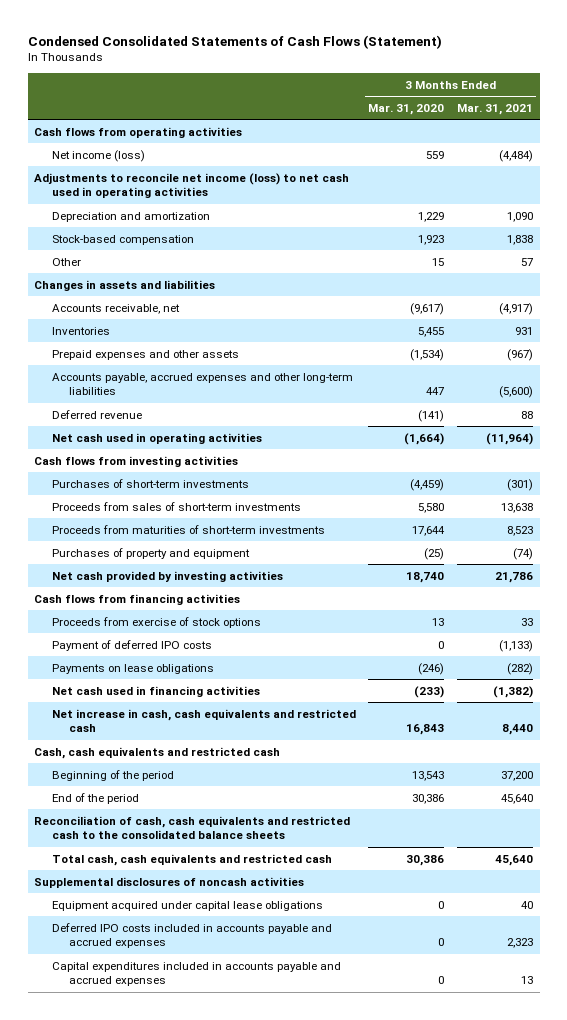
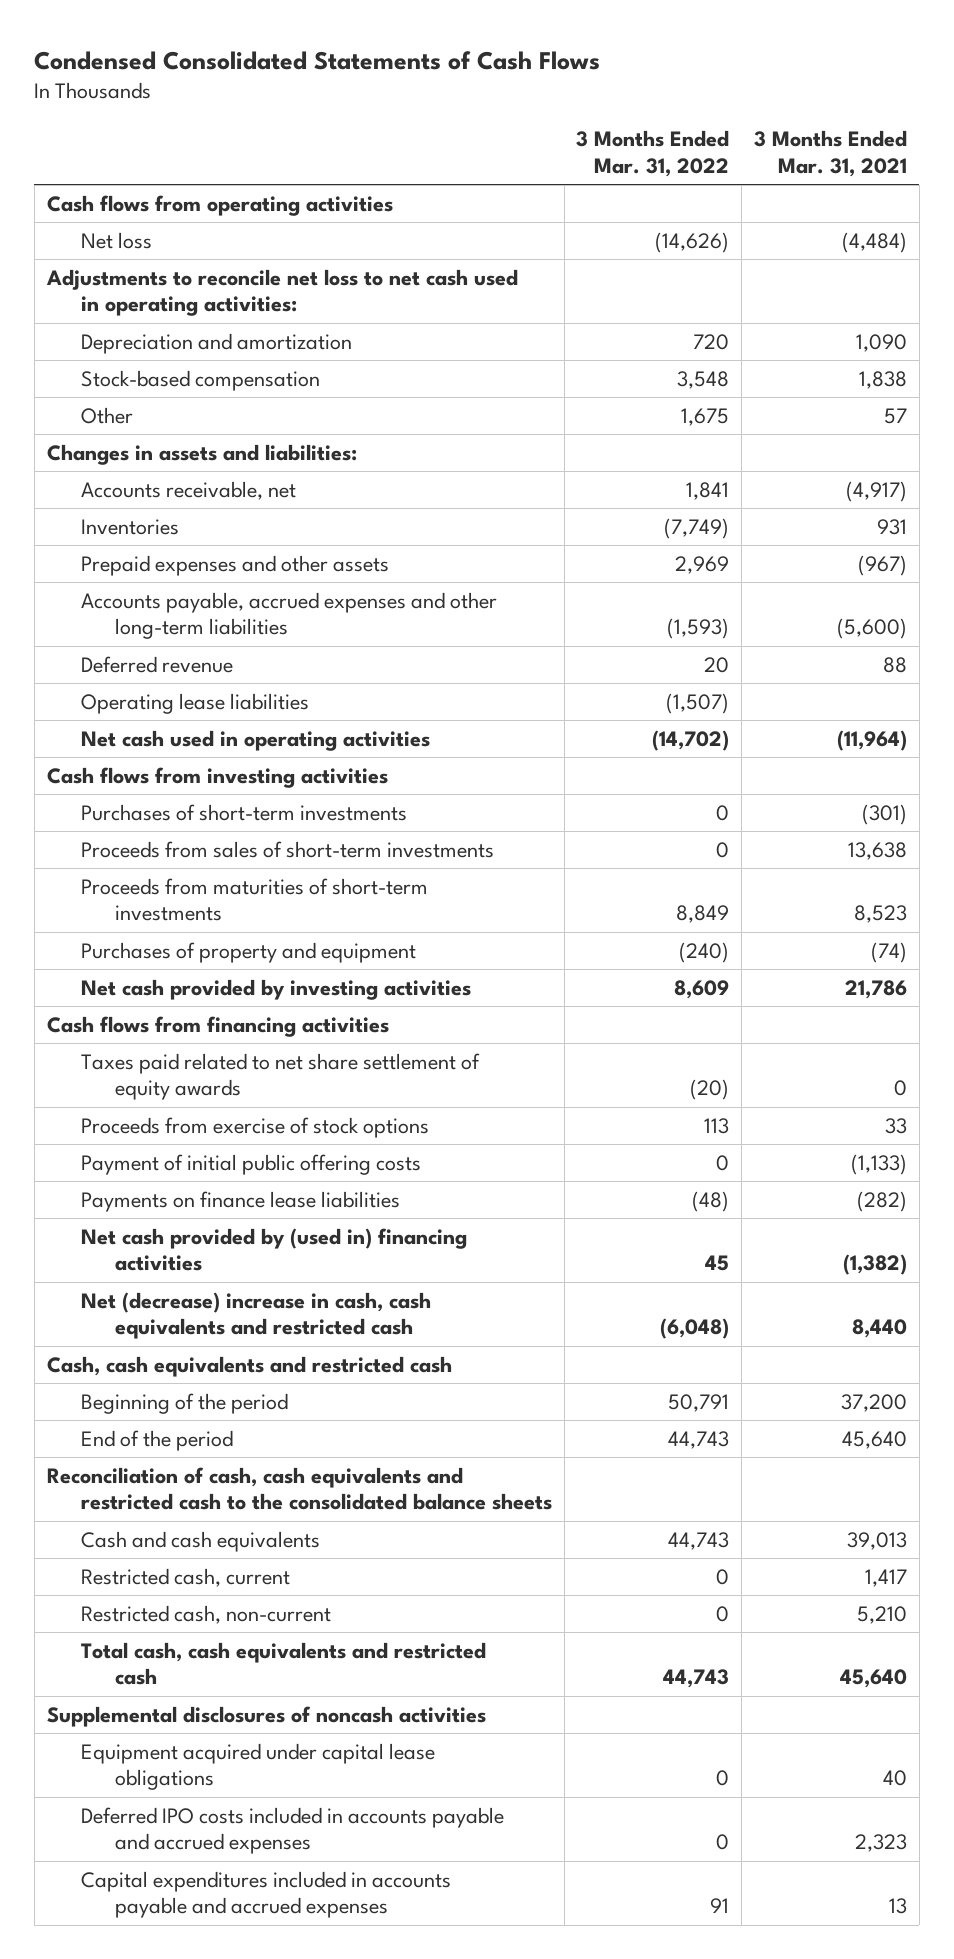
[27,34,442,49] Condensed Consolidated Statements of Cash Flows (Statement) -> [34,50,601,70] Condensed Consolidated Statements of Cash Flows
[368,103,445,115] Mar. 31, 2020 -> none
none -> [576,130,730,177] 3 Months Ended Mar. 31, 2022
[51,149,145,162] Net income (loss) -> [80,231,152,249] Net loss
[34,172,350,199] Adjustments to reconcile net income (loss) to net cash used in operating activities -> [45,268,518,317] Adjustments to reconcile net loss to net cash used in operating activities:
[34,279,216,291] Changes in assets and liabilities -> [46,443,357,465] Changes in assets and liabilities:
none -> [80,692,309,714] Operating lease liabilities
none -> [80,1052,480,1101] Taxes paid related to net share settlement of equity awards
[51,639,212,651] Payment of deferred IPO costs -> [80,1153,421,1175] Payment of initial public offering costs
[51,663,214,674] Payments on lease obligations -> [80,1190,400,1212] Payments on finance lease liabilities
[51,685,260,697] Net cash used in financing activities -> [80,1227,467,1272] Net cash provided by (used in) financing activities
[51,708,356,733] Net increase in cash, cash equivalents and restricted cash -> [80,1291,431,1340] Net (decrease) increase in cash, cash equivalents and restricted cash
none -> [80,1530,320,1552] Cash and cash equivalents
none -> [80,1567,290,1587] Restricted cash, current
none -> [80,1604,331,1624] Restricted cash, non-current

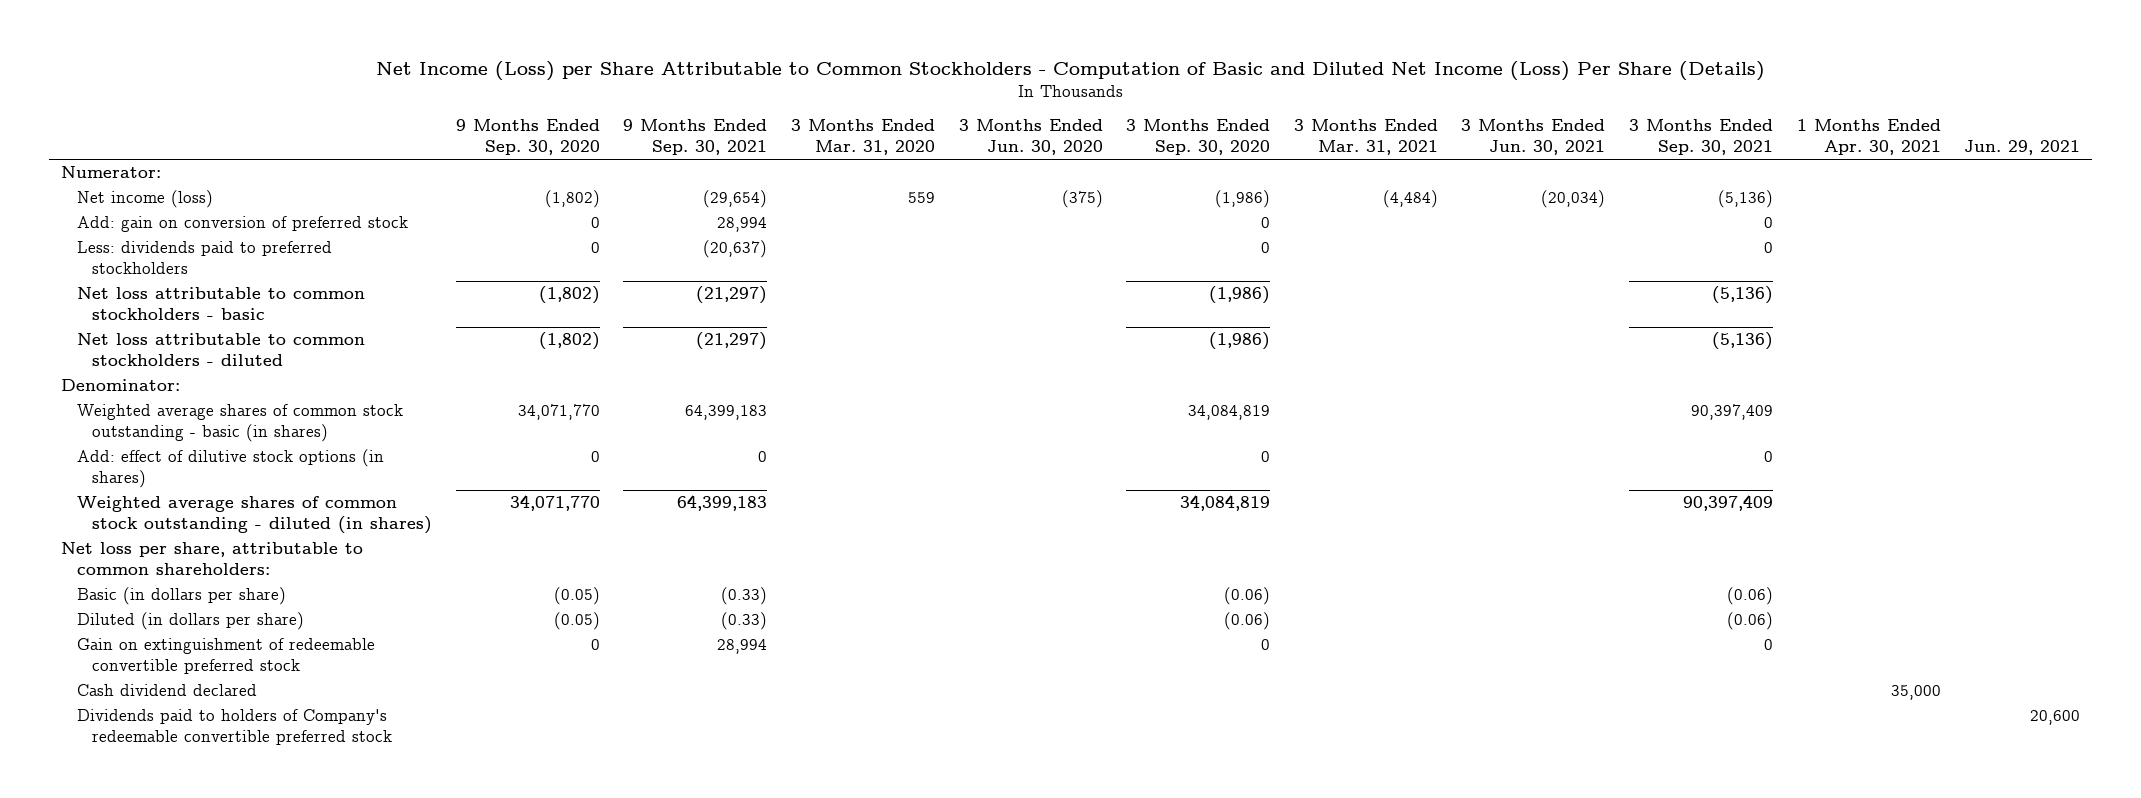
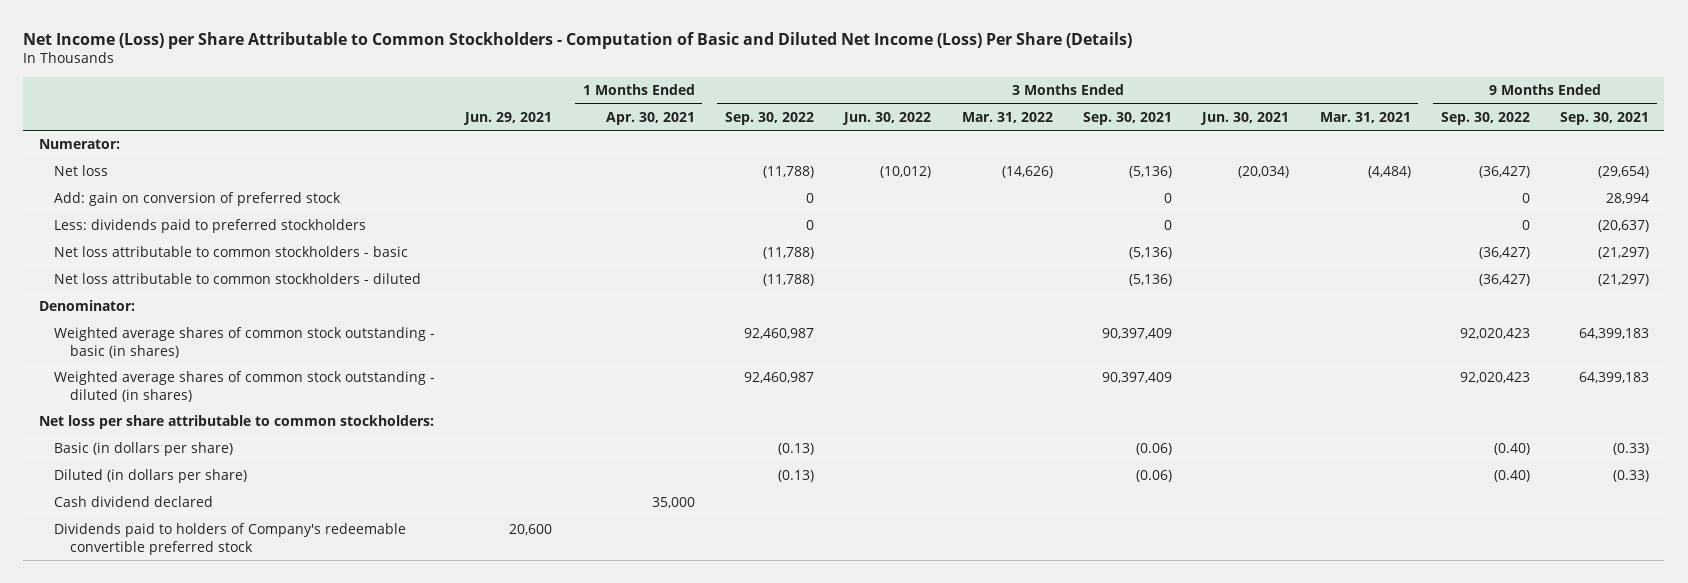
[455,119,600,156] 9 Months Ended Sep. 30, 2020 -> none
[791,119,936,156] 3 Months Ended Mar. 31, 2020 -> none
[958,119,1103,156] 3 Months Ended Jun. 30, 2020 -> none
[1126,119,1271,156] 3 Months Ended Sep. 30, 2020 -> none
none -> [724,111,814,125] Sep. 30, 2022
none -> [842,111,932,125] Jun. 30, 2022
none -> [961,111,1053,123] Mar. 31, 2022
none -> [1440,111,1530,125] Sep. 30, 2022
[76,190,213,209] Net income (loss) -> [54,165,109,177] Net loss
[76,449,384,489] Add: effect of dilutive stock options (in shares) -> none
[61,542,364,576] Net loss per share, attributable to common shareholders: -> [38,415,434,430] Net loss per share attributable to common stockholders:
[76,638,375,675] Gain on extinguishment of redeemable convertible preferred stock -> none

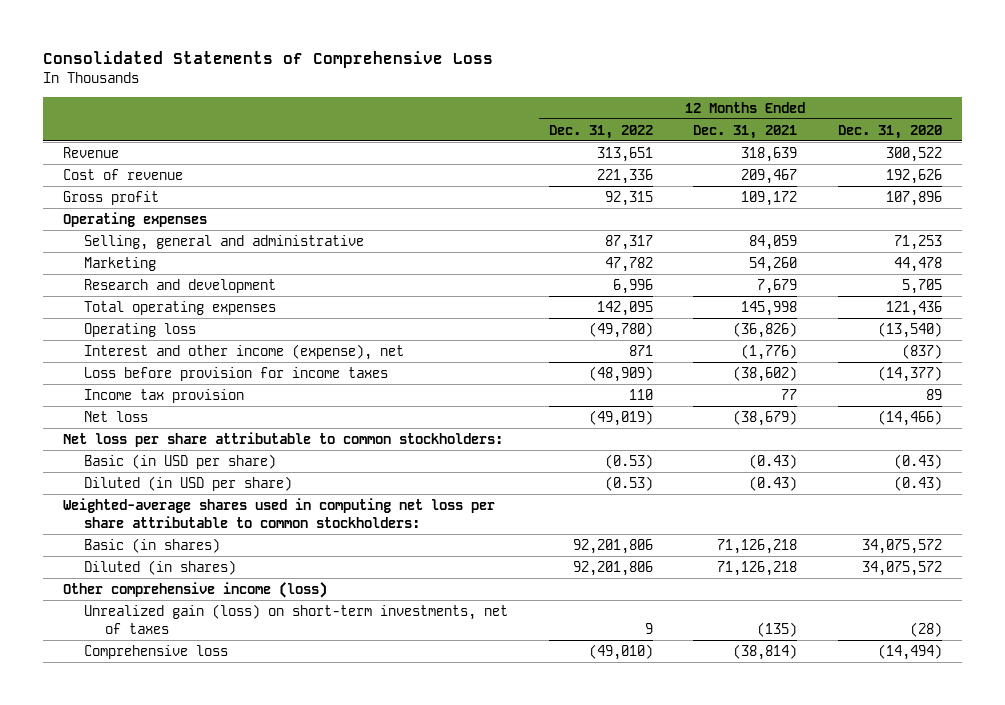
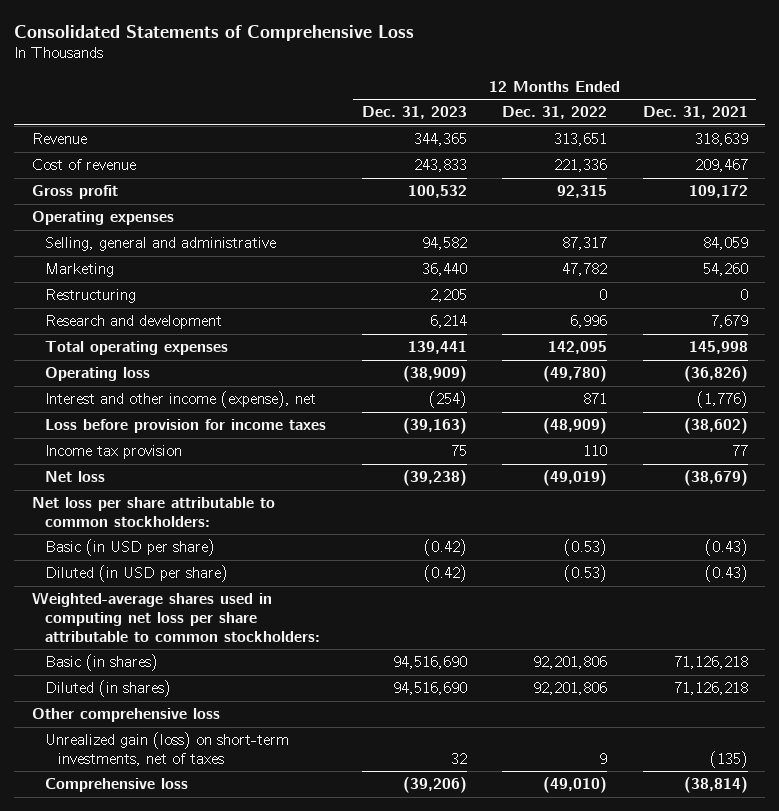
[838,124,943,139] Dec. 31, 2020 -> none
none -> [361,106,467,120] Dec. 31, 2023
none -> [45,289,137,304] Restructuring
[63,581,328,598] Other comprehensive income (loss) -> [31,708,220,723] Other comprehensive loss

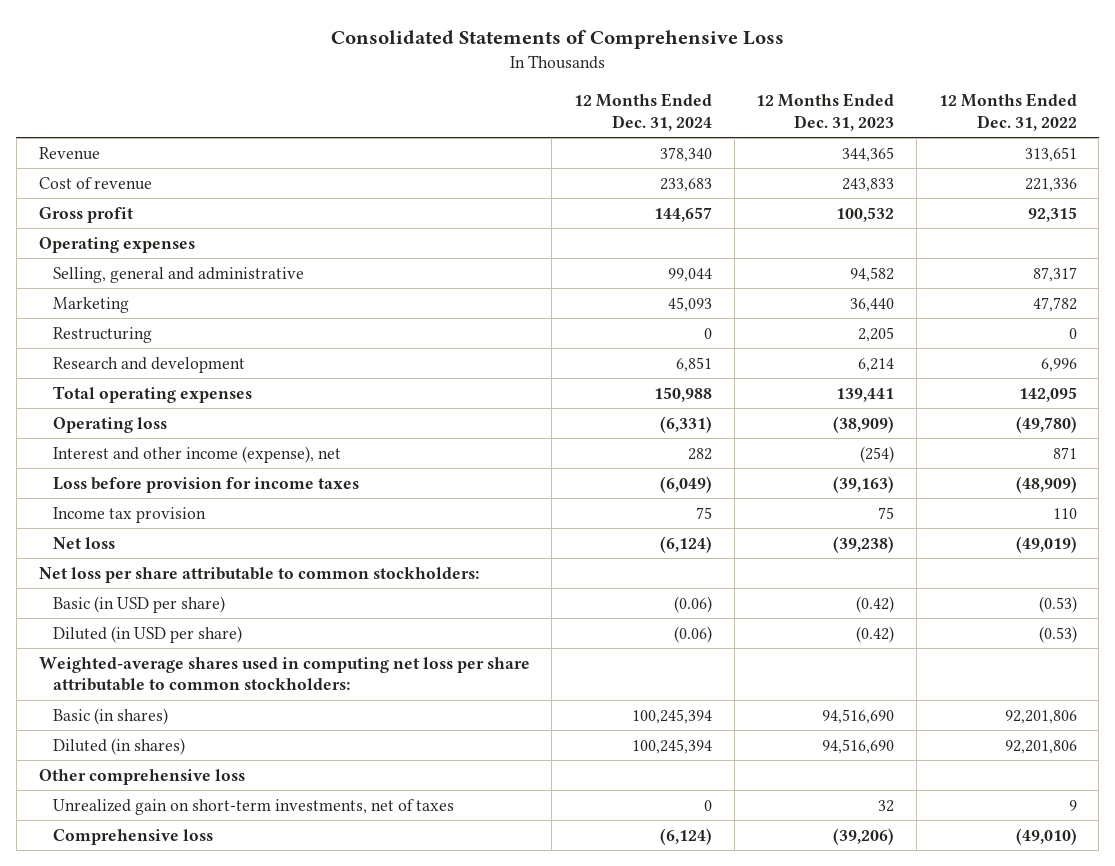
[642,106,748,120] Dec. 31, 2021 -> none
none -> [573,93,712,131] 12 Months Ended Dec. 31, 2024
[45,732,290,766] Unrealized gain (loss) on short-term investments, net of taxes -> [53,798,455,815] Unrealized gain on short-term investments, net of taxes

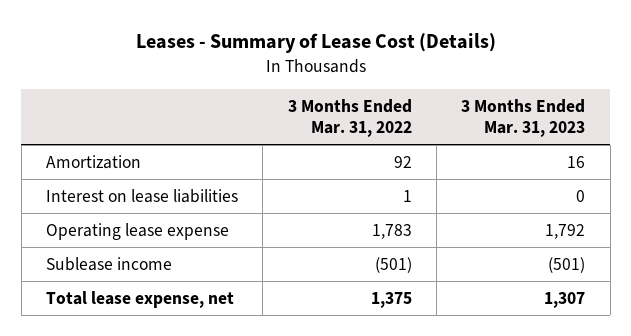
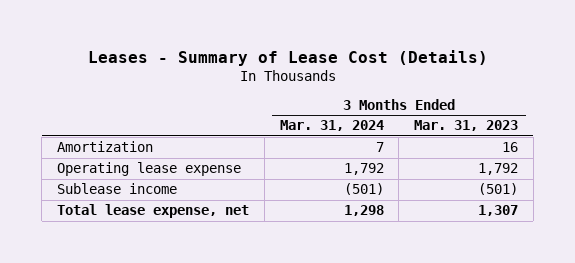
[287,98,412,138] 3 Months Ended Mar. 31, 2022 -> none
none -> [279,120,384,132] Mar. 31, 2024
[46,188,239,203] Interest on lease liabilities -> none

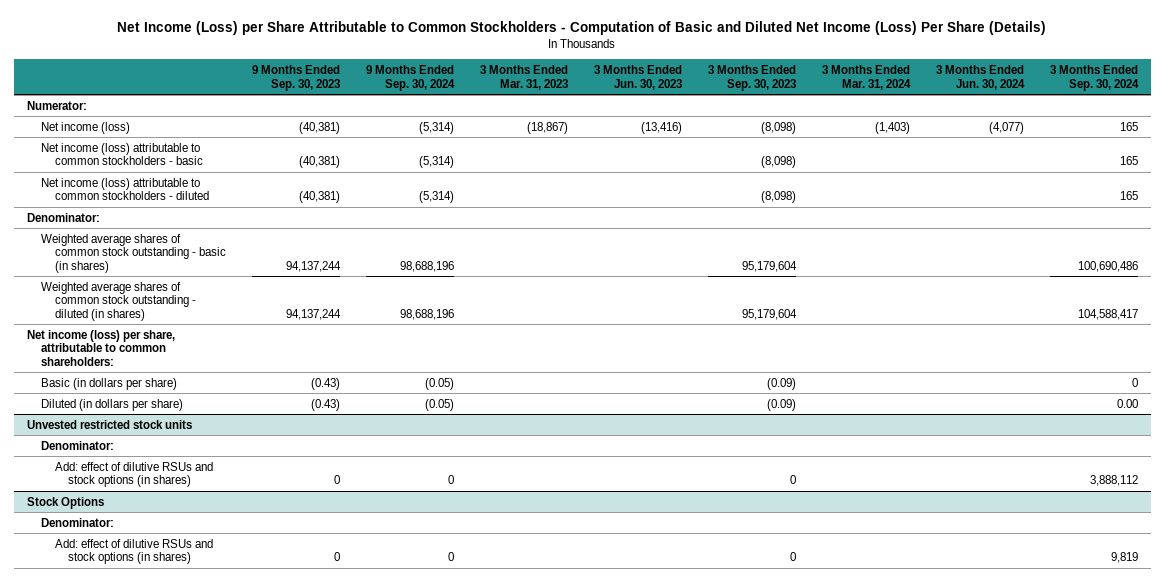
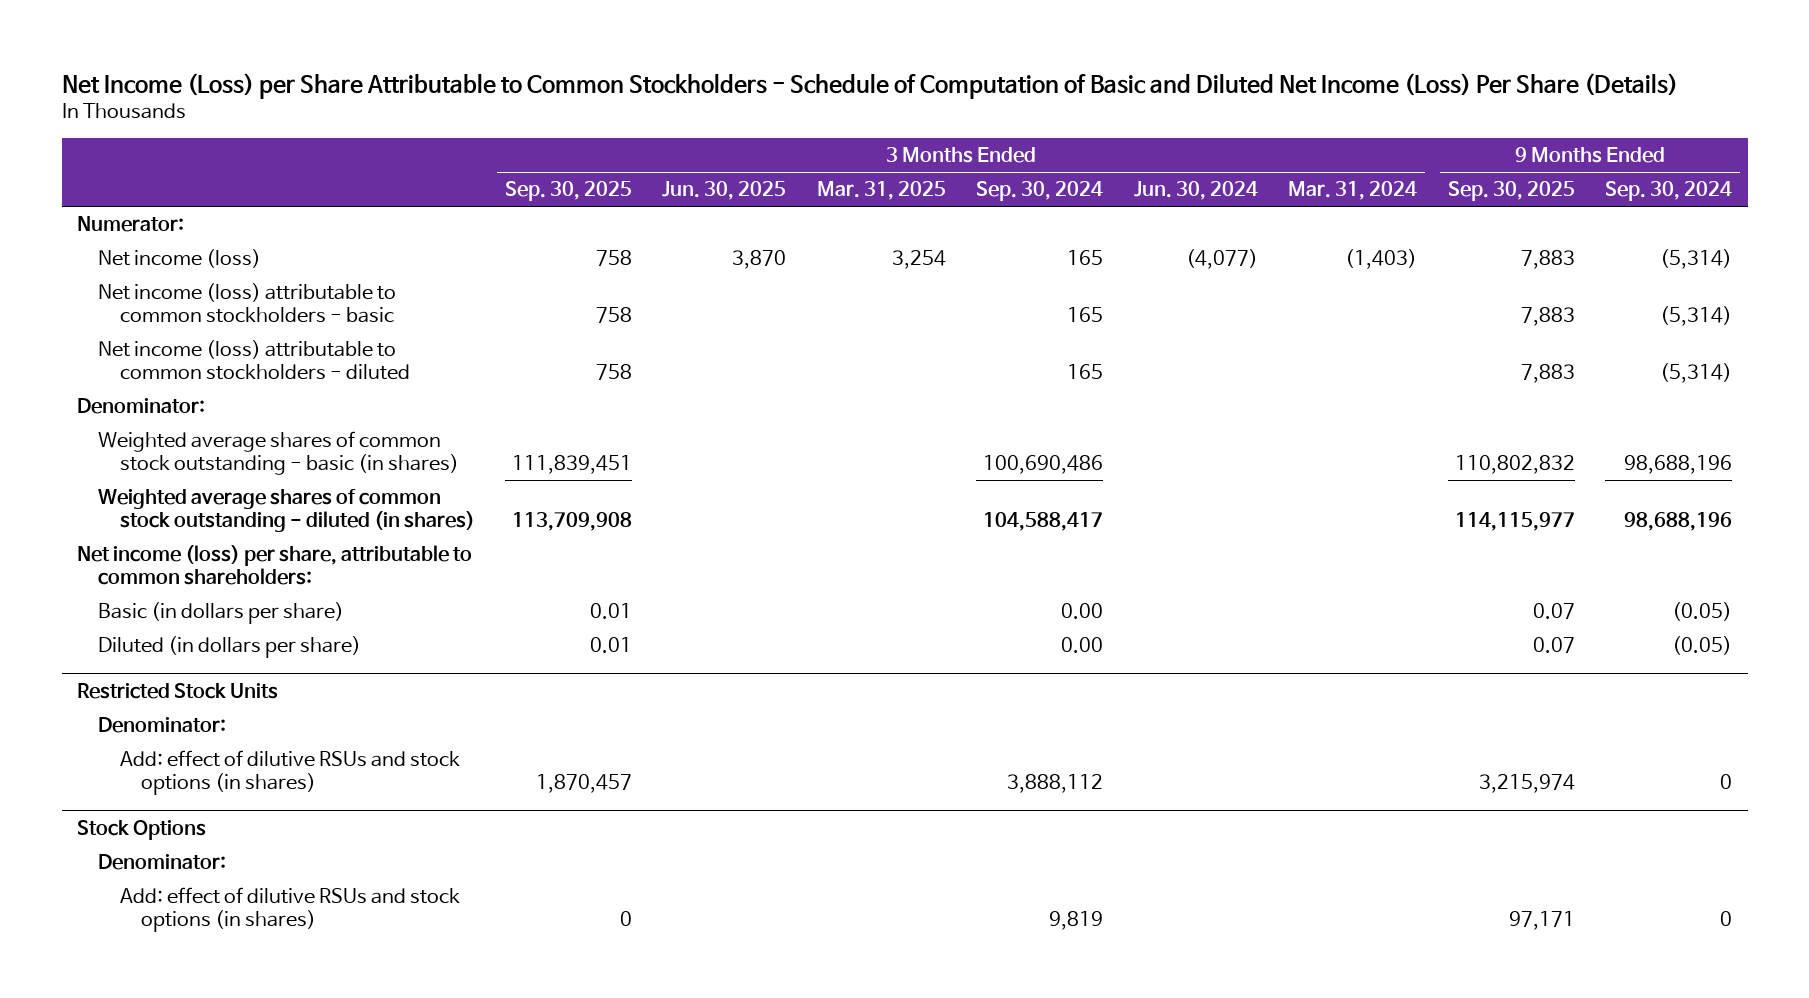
[117,20,1047,35] Net Income (Loss) per Share Attributable to Common Stockholders - Computation of Basic and Diluted Net Income (Loss) Per Share (Details) -> [61,72,1678,99] Net Income (Loss) per Share Attributable to Common Stockholders - Schedule of Computation of Basic and Diluted Net Income (Loss) Per Share (Details)
[251,64,340,91] 9 Months Ended Sep. 30, 2023 -> none
[479,64,568,90] 3 Months Ended Mar. 31, 2023 -> none
[593,64,682,90] 3 Months Ended Jun. 30, 2023 -> none
[707,64,796,91] 3 Months Ended Sep. 30, 2023 -> none
none -> [504,181,632,202] Sep. 30, 2025
none -> [662,181,787,201] Jun. 30, 2025
none -> [816,181,946,201] Mar. 31, 2025
none -> [1447,181,1575,202] Sep. 30, 2025
[1132,377,1139,387] 0 -> [1061,603,1104,620] 0.00
[26,419,192,429] Unvested restricted stock units -> [76,682,278,699] Restricted Stock Units

